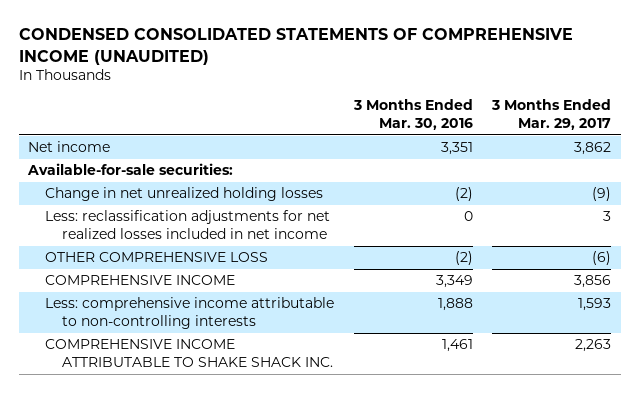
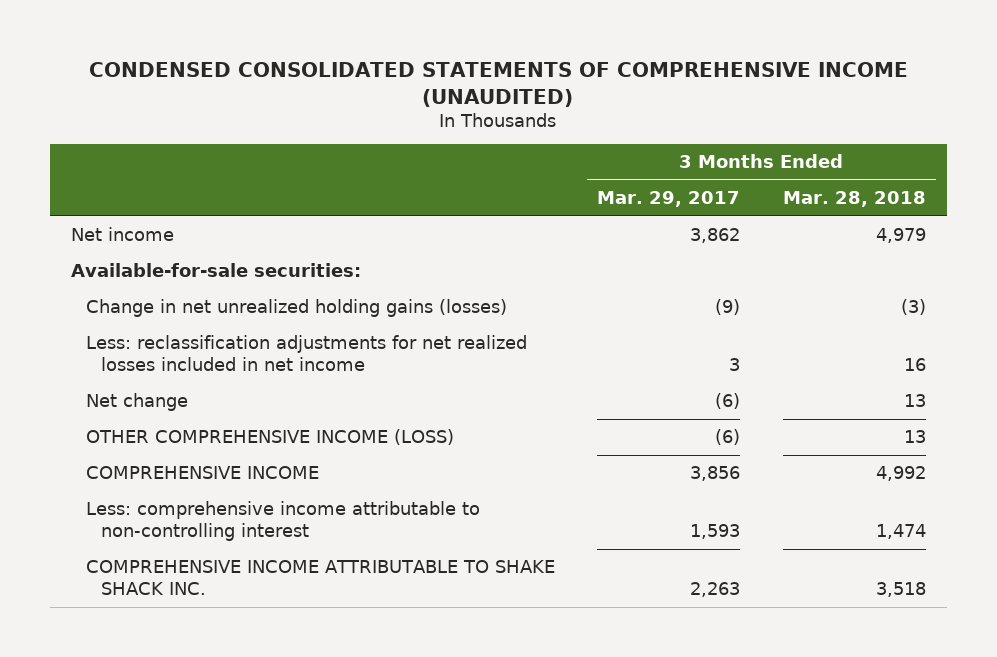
[352,99,473,131] 3 Months Ended Mar. 30, 2016 -> none
none -> [782,191,926,208] Mar. 28, 2018
[45,187,324,202] Change in net unrealized holding losses -> [86,299,508,318] Change in net unrealized holding gains (losses)
none -> [86,393,189,412] Net change
[45,252,269,263] OTHER COMPREHENSIVE LOSS -> [86,429,455,446] OTHER COMPREHENSIVE INCOME (LOSS)
[45,297,335,330] Less: comprehensive income attributable to non-controlling interests -> [86,501,481,542] Less: comprehensive income attributable to non-controlling interest

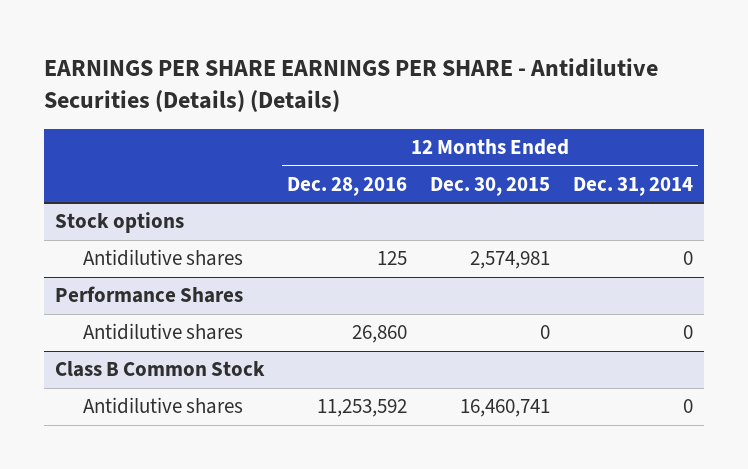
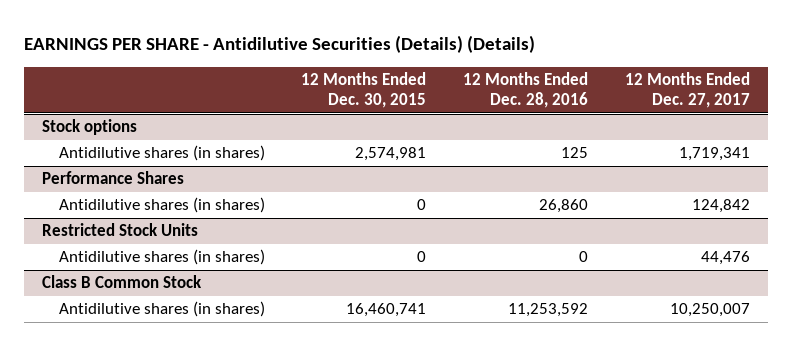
[43,57,658,113] EARNINGS PER SHARE EARNINGS PER SHARE - Antidilutive Securities (Details) (Details) -> [24,34,536,53] EARNINGS PER SHARE - Antidilutive Securities (Details) (Details)
[572,176,693,196] Dec. 31, 2014 -> none
none -> [624,71,750,109] 12 Months Ended Dec. 27, 2017
[82,249,243,267] Antidilutive shares -> [58,145,265,162] Antidilutive shares (in shares)
[82,323,243,341] Antidilutive shares -> [58,197,265,214] Antidilutive shares (in shares)
none -> [42,223,199,237] Restricted Stock Units
none -> [58,249,265,266] Antidilutive shares (in shares)
[82,397,243,415] Antidilutive shares -> [58,301,265,318] Antidilutive shares (in shares)

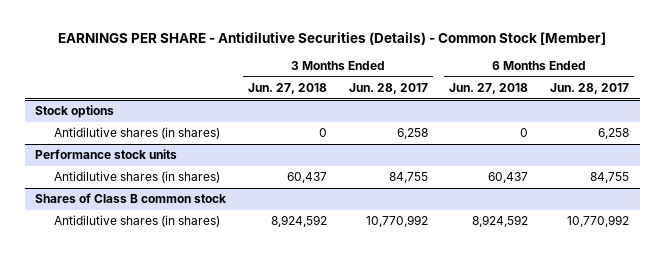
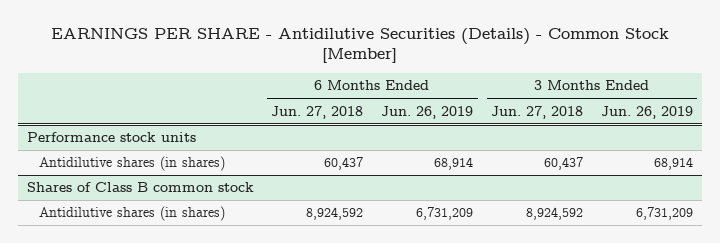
[348,82,428,94] Jun. 28, 2017 -> none
[549,82,629,94] Jun. 28, 2017 -> none
none -> [381,105,474,119] Jun. 26, 2019
none -> [600,105,693,119] Jun. 26, 2019
[35,105,115,119] Stock options -> none
[54,127,221,140] Antidilutive shares (in shares) -> none

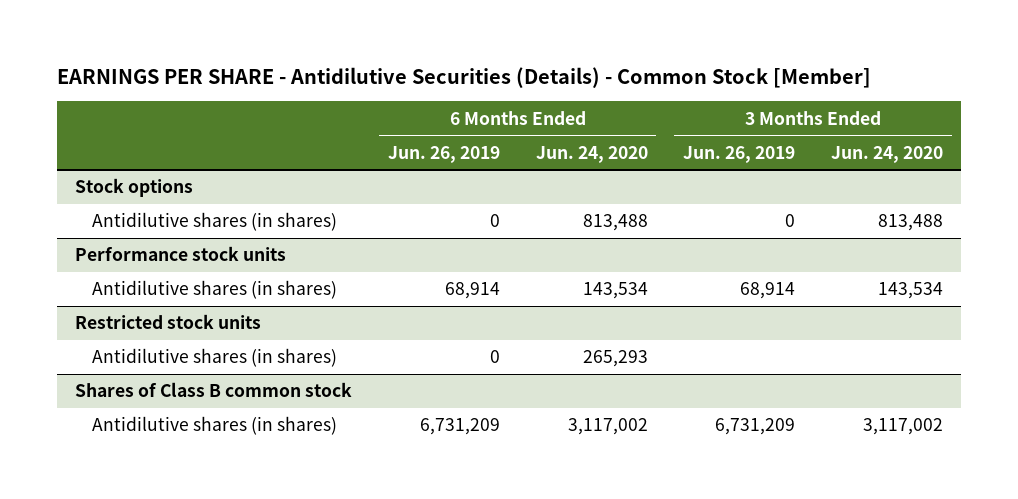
[271,105,364,119] Jun. 27, 2018 -> none
[491,105,584,119] Jun. 27, 2018 -> none
none -> [535,145,648,163] Jun. 24, 2020
none -> [831,145,944,163] Jun. 24, 2020
none -> [74,178,193,198] Stock options
none -> [91,212,337,232] Antidilutive shares (in shares)
none -> [74,314,261,330] Restricted stock units
none -> [91,348,337,368] Antidilutive shares (in shares)

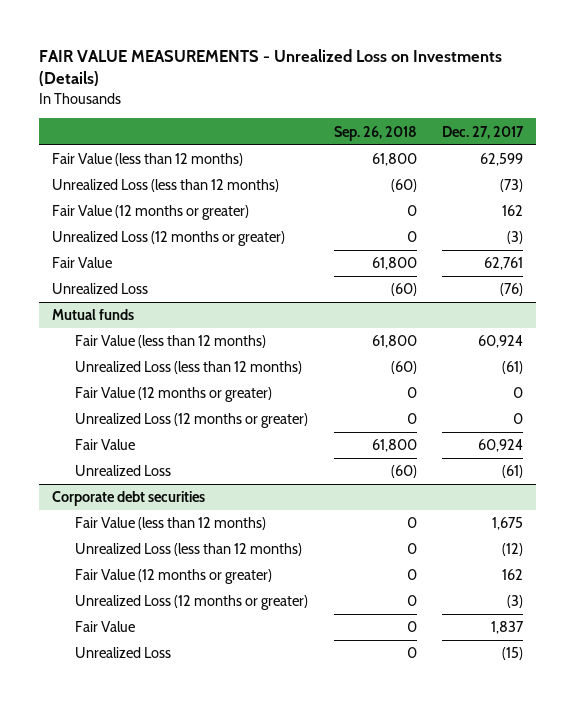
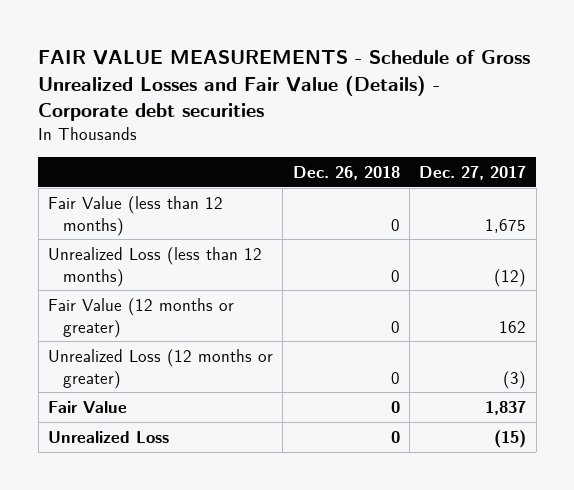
[39,48,503,87] FAIR VALUE MEASUREMENTS - Unrealized Loss on Investments (Details) -> [38,50,531,122] FAIR VALUE MEASUREMENTS - Schedule of Gross Unrealized Losses and Fair Value (Details) - Corporate debt securities
[333,125,417,141] Sep. 26, 2018 -> none
none -> [292,165,400,180] Dec. 26, 2018
[52,153,244,167] Fair Value (less than 12 months) -> none
[52,179,280,193] Unrealized Loss (less than 12 months) -> none
[52,205,250,221] Fair Value (12 months or greater) -> none
[52,231,286,247] Unrealized Loss (12 months or greater) -> none
[52,257,113,269] Fair Value -> none
[52,283,149,295] Unrealized Loss -> none
[52,309,135,321] Mutual funds -> none
[74,335,266,349] Fair Value (less than 12 months) -> none
[74,361,302,375] Unrealized Loss (less than 12 months) -> none
[74,387,272,403] Fair Value (12 months or greater) -> none
[74,413,308,429] Unrealized Loss (12 months or greater) -> none
[74,439,135,451] Fair Value -> none
[74,465,171,477] Unrealized Loss -> none
[52,491,206,507] Corporate debt securities -> none

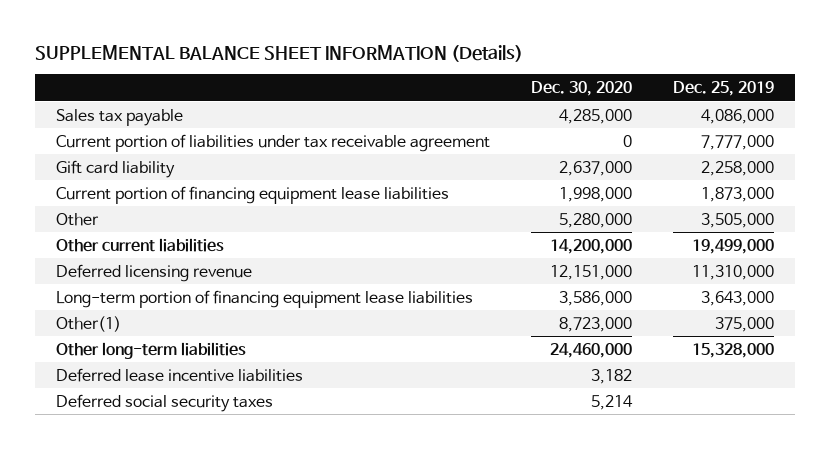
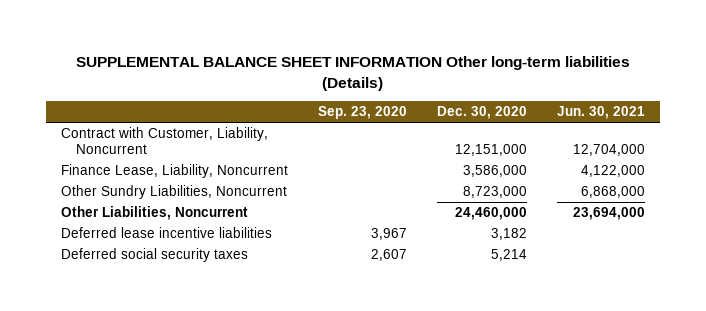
[34,44,523,62] SUPPLEMENTAL BALANCE SHEET INFORMATION (Details) -> [75,56,630,91] SUPPLEMENTAL BALANCE SHEET INFORMATION Other long-term liabilities (Details)
[673,81,775,97] Dec. 25, 2019 -> none
none -> [317,106,407,120] Sep. 23, 2020
none -> [556,106,645,120] Jun. 30, 2021
[55,108,183,126] Sales tax payable -> none
[55,133,490,152] Current portion of liabilities under tax receivable agreement -> none
[55,159,175,178] Gift card liability -> none
[55,185,449,204] Current portion of financing equipment lease liabilities -> none
[55,212,99,226] Other -> none
[55,237,224,252] Other current liabilities -> none
[55,263,252,282] Deferred licensing revenue -> [61,127,269,155] Contract with Customer, Liability, Noncurrent
[55,289,473,308] Long-term portion of financing equipment lease liabilities -> [61,164,289,179] Finance Lease, Liability, Noncurrent
[55,315,121,332] Other(1) -> [61,185,288,200] Other Sundry Liabilities, Noncurrent
[55,341,246,359] Other long-term liabilities -> [61,206,249,221] Other Liabilities, Noncurrent

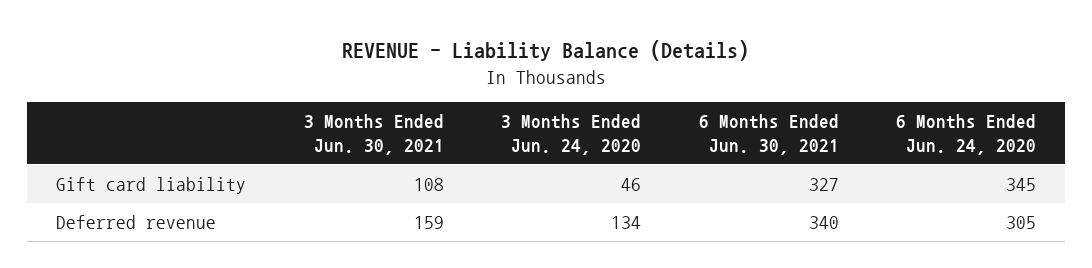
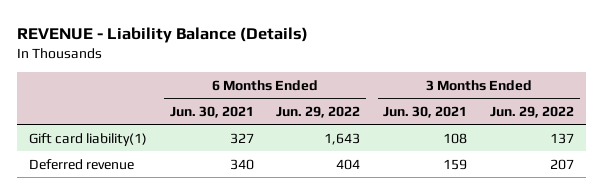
[501,114,642,155] 3 Months Ended Jun. 24, 2020 -> none
[895,114,1036,155] 6 Months Ended Jun. 24, 2020 -> none
none -> [276,106,361,119] Jun. 29, 2022
none -> [490,106,575,119] Jun. 29, 2022
[56,177,247,195] Gift card liability -> [28,132,147,146] Gift card liability(1)

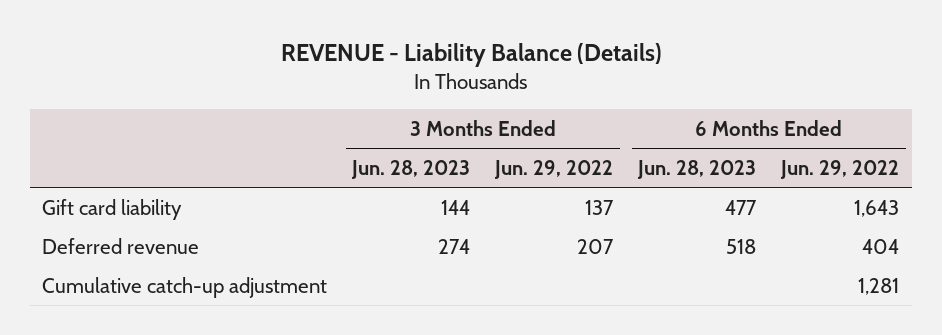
[169,106,254,119] Jun. 30, 2021 -> none
[383,106,468,119] Jun. 30, 2021 -> none
none -> [351,159,471,179] Jun. 28, 2023
none -> [637,159,757,179] Jun. 28, 2023
[28,132,147,146] Gift card liability(1) -> [42,198,183,220] Gift card liability
none -> [42,276,328,298] Cumulative catch-up adjustment

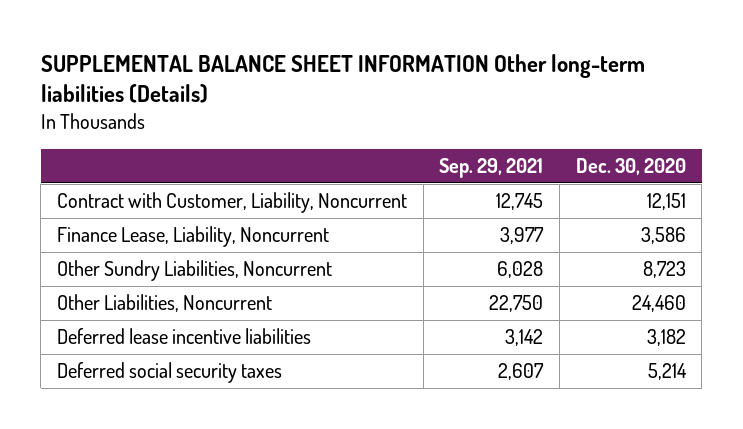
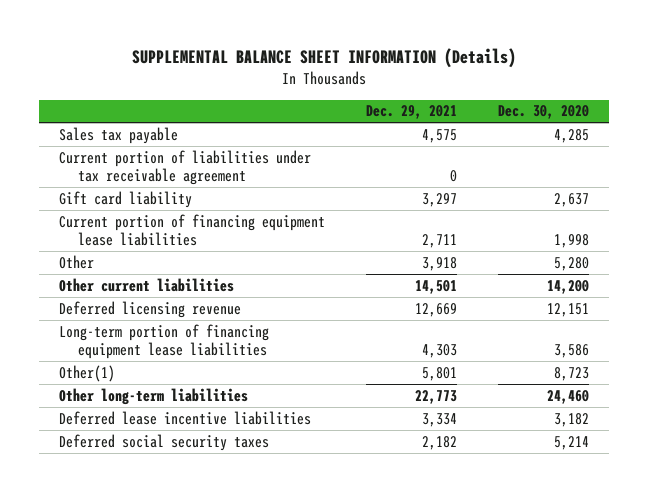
[40,53,645,104] SUPPLEMENTAL BALANCE SHEET INFORMATION Other long-term liabilities (Details) -> [131,48,516,69] SUPPLEMENTAL BALANCE SHEET INFORMATION (Details)
[439,157,544,178] Sep. 29, 2021 -> none
none -> [365,105,457,120] Dec. 29, 2021
none -> [59,126,179,144] Sales tax payable
none -> [59,149,312,186] Current portion of liabilities under tax receivable agreement
none -> [59,190,193,208] Gift card liability
none -> [59,213,326,247] Current portion of financing equipment lease liabilities
none -> [59,254,95,269] Other
none -> [59,277,235,292] Other current liabilities
[57,192,408,214] Contract with Customer, Liability, Noncurrent -> [59,300,242,318] Deferred licensing revenue
[57,226,330,248] Finance Lease, Liability, Noncurrent -> [59,323,270,360] Long-term portion of financing equipment lease liabilities
[57,260,333,282] Other Sundry Liabilities, Noncurrent -> [59,364,116,382] Other(1)
[57,294,273,313] Other Liabilities, Noncurrent -> [59,387,249,405] Other long-term liabilities

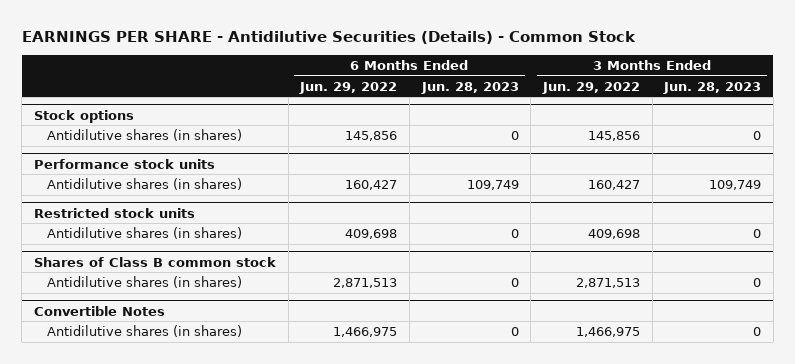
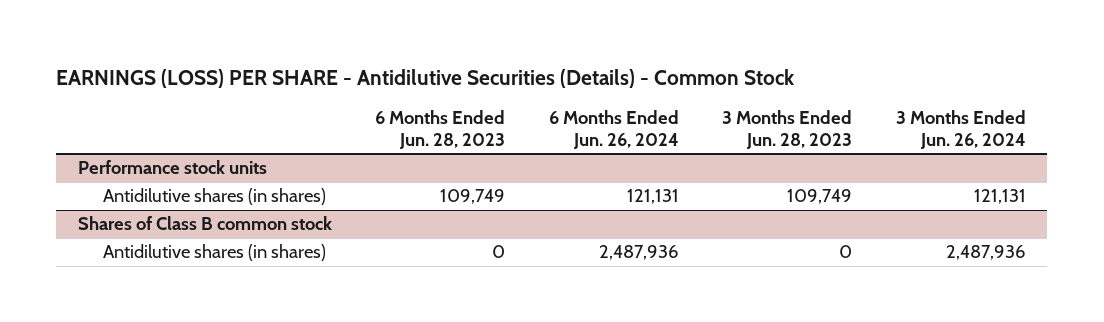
[21,31,636,45] EARNINGS PER SHARE - Antidilutive Securities (Details) - Common Stock -> [56,69,796,89] EARNINGS (LOSS) PER SHARE - Antidilutive Securities (Details) - Common Stock
[299,81,398,94] Jun. 29, 2022 -> none
[541,81,640,94] Jun. 29, 2022 -> none
none -> [548,109,679,149] 6 Months Ended Jun. 26, 2024
none -> [895,109,1026,149] 3 Months Ended Jun. 26, 2024
[34,109,135,123] Stock options -> none
[46,129,242,142] Antidilutive shares (in shares) -> none
[34,207,196,218] Restricted stock units -> none
[46,227,242,240] Antidilutive shares (in shares) -> none
[34,305,166,316] Convertible Notes -> none
[46,325,242,338] Antidilutive shares (in shares) -> none

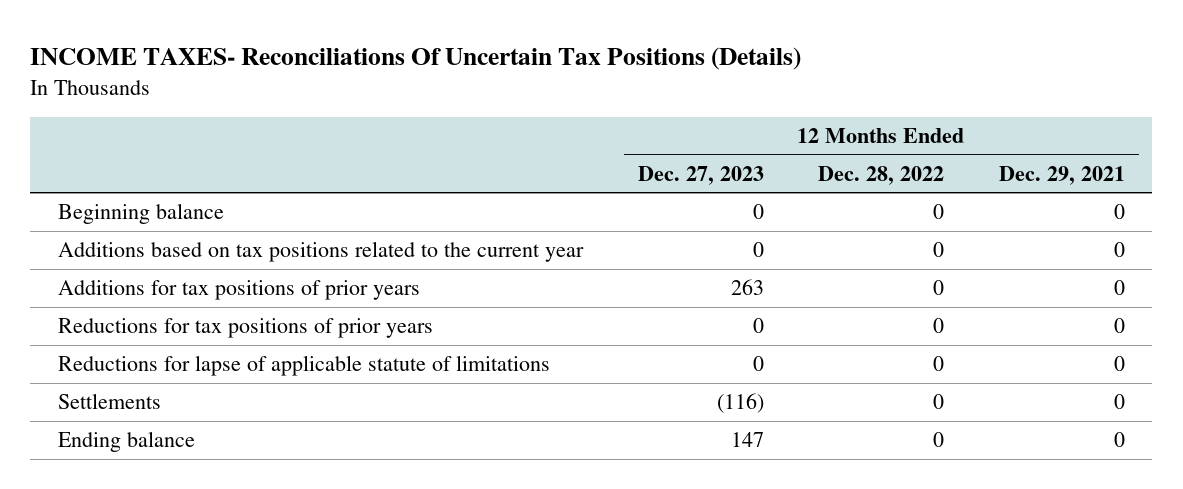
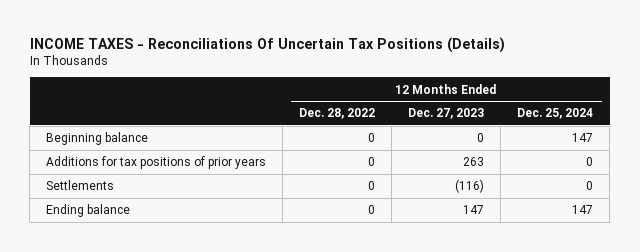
[30,46,802,70] INCOME TAXES- Reconciliations Of Uncertain Tax Positions (Details) -> [29,36,505,53] INCOME TAXES - Reconciliations Of Uncertain Tax Positions (Details)
[998,165,1125,185] Dec. 29, 2021 -> none
none -> [517,108,594,120] Dec. 25, 2024
[57,241,584,263] Additions based on tax positions related to the current year -> none
[57,318,433,339] Reductions for tax positions of prior years -> none
[57,355,550,377] Reductions for lapse of applicable statute of limitations -> none

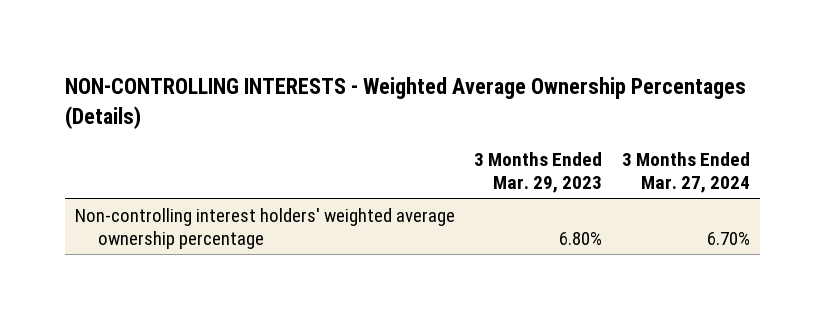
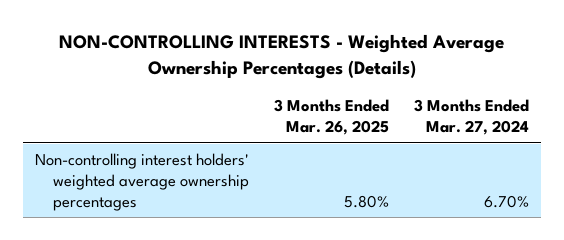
[474,152,603,194] 3 Months Ended Mar. 29, 2023 -> none
none -> [274,99,390,135] 3 Months Ended Mar. 26, 2025
[74,207,455,249] Non-controlling interest holders' weighted average ownership percentage -> [35,153,250,211] Non-controlling interest holders' weighted average ownership percentages

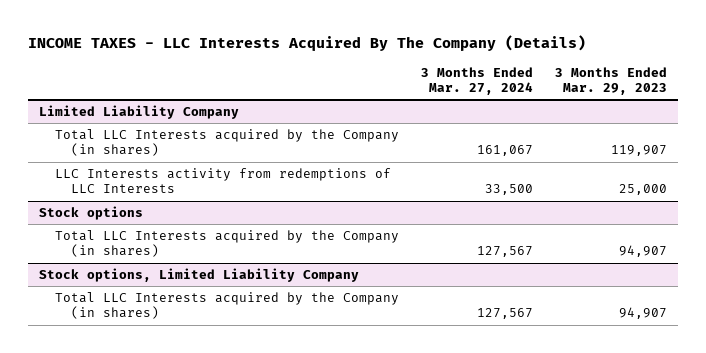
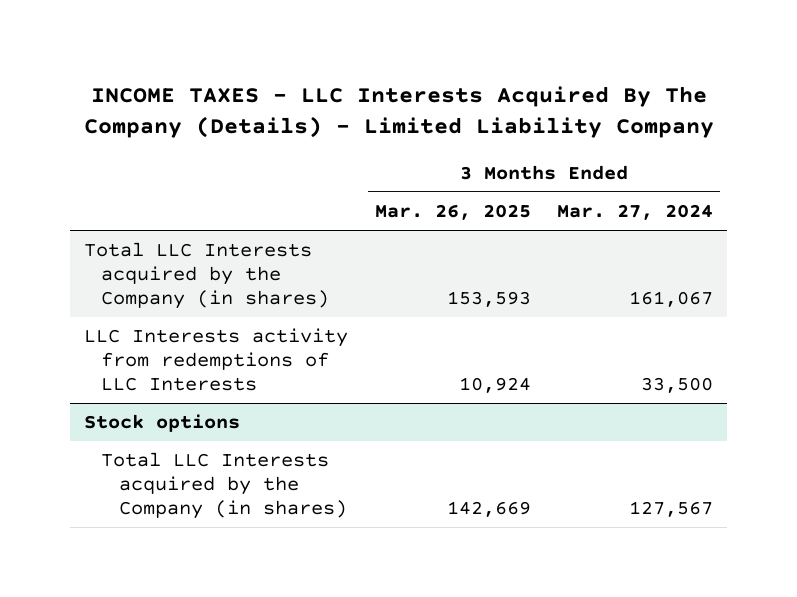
[28,35,587,52] INCOME TAXES - LLC Interests Acquired By The Company (Details) -> [83,85,714,139] INCOME TAXES - LLC Interests Acquired By The Company (Details) - Limited Liability Company
[555,66,668,96] 3 Months Ended Mar. 29, 2023 -> none
none -> [374,204,531,221] Mar. 26, 2025
[39,105,240,120] Limited Liability Company -> none
[39,268,360,283] Stock options, Limited Liability Company -> none
[55,292,400,320] Total LLC Interests acquired by the Company (in shares) -> none

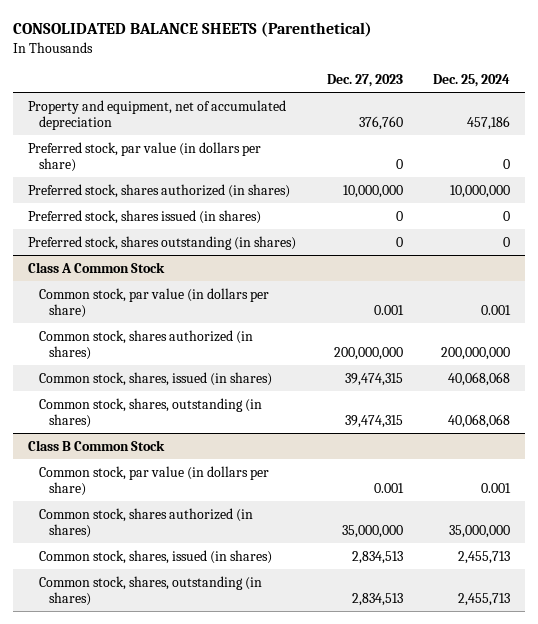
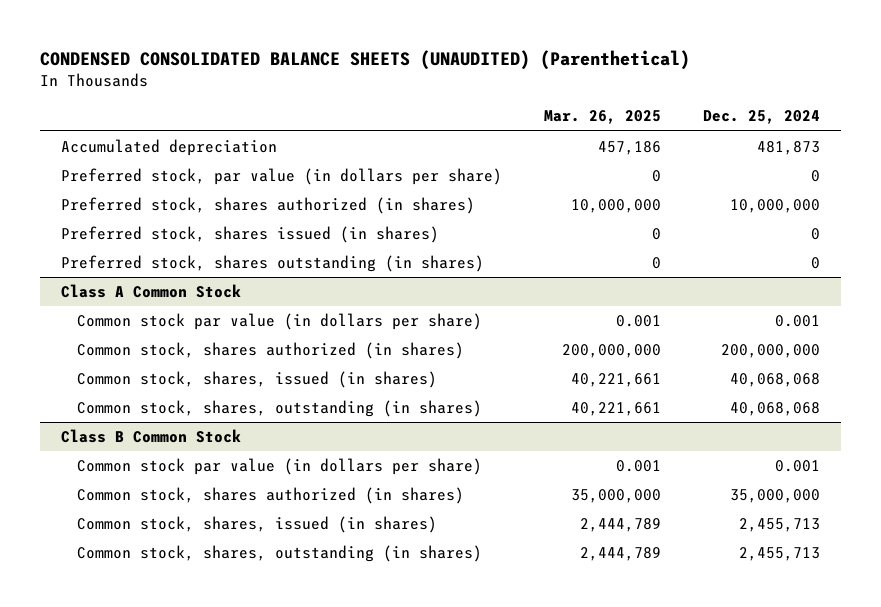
[12,22,372,38] CONSOLIDATED BALANCE SHEETS (Parenthetical) -> [40,49,691,70] CONDENSED CONSOLIDATED BALANCE SHEETS (UNAUDITED) (Parenthetical)
[326,74,403,88] Dec. 27, 2023 -> none
none -> [544,110,662,125] Mar. 26, 2025
[28,99,287,131] Property and equipment, net of accumulated depreciation -> [61,139,278,157] Accumulated depreciation
[467,116,511,131] 457,186 -> [756,141,820,156] 481,873
[38,287,269,319] Common stock, par value (in dollars per share) -> [76,313,482,331] Common stock par value (in dollars per share)
[38,465,269,497] Common stock, par value (in dollars per share) -> [76,458,482,476] Common stock par value (in dollars per share)

